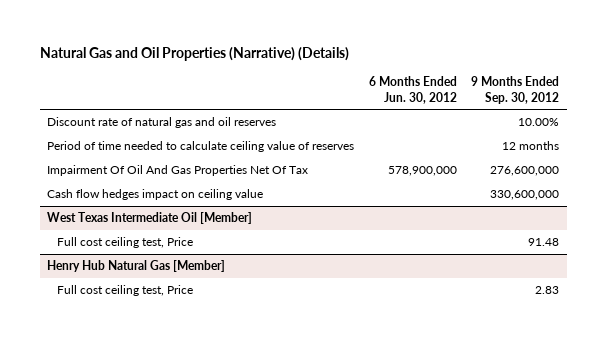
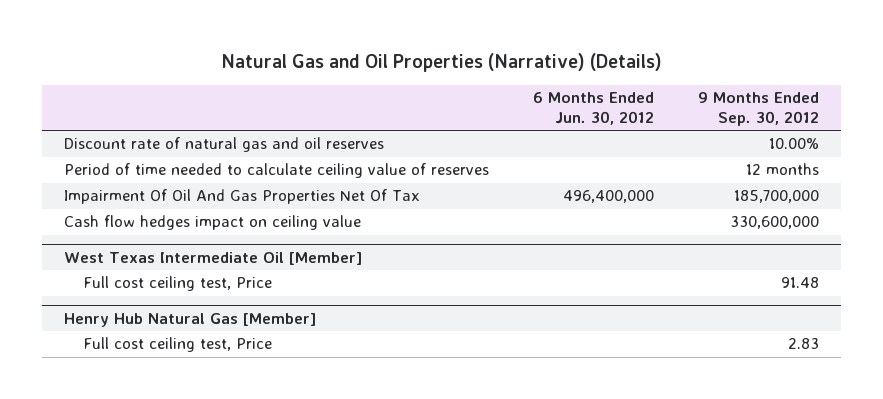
[387,166,457,177] 578,900,000 -> [563,190,655,204] 496,400,000
[490,166,560,177] 276,600,000 -> [734,190,820,204] 185,700,000

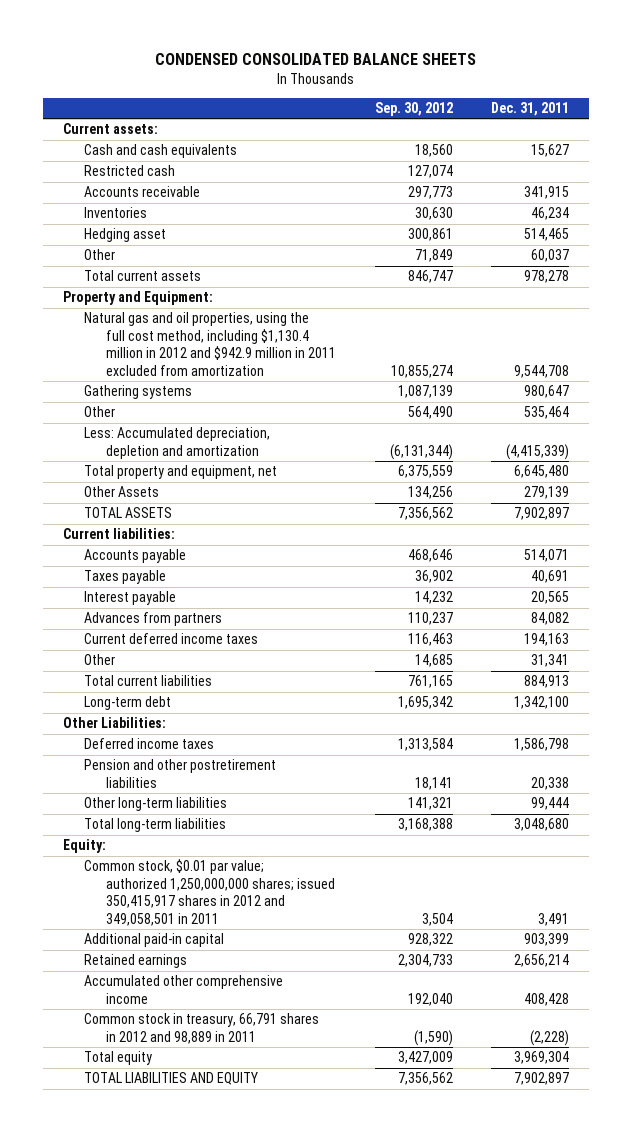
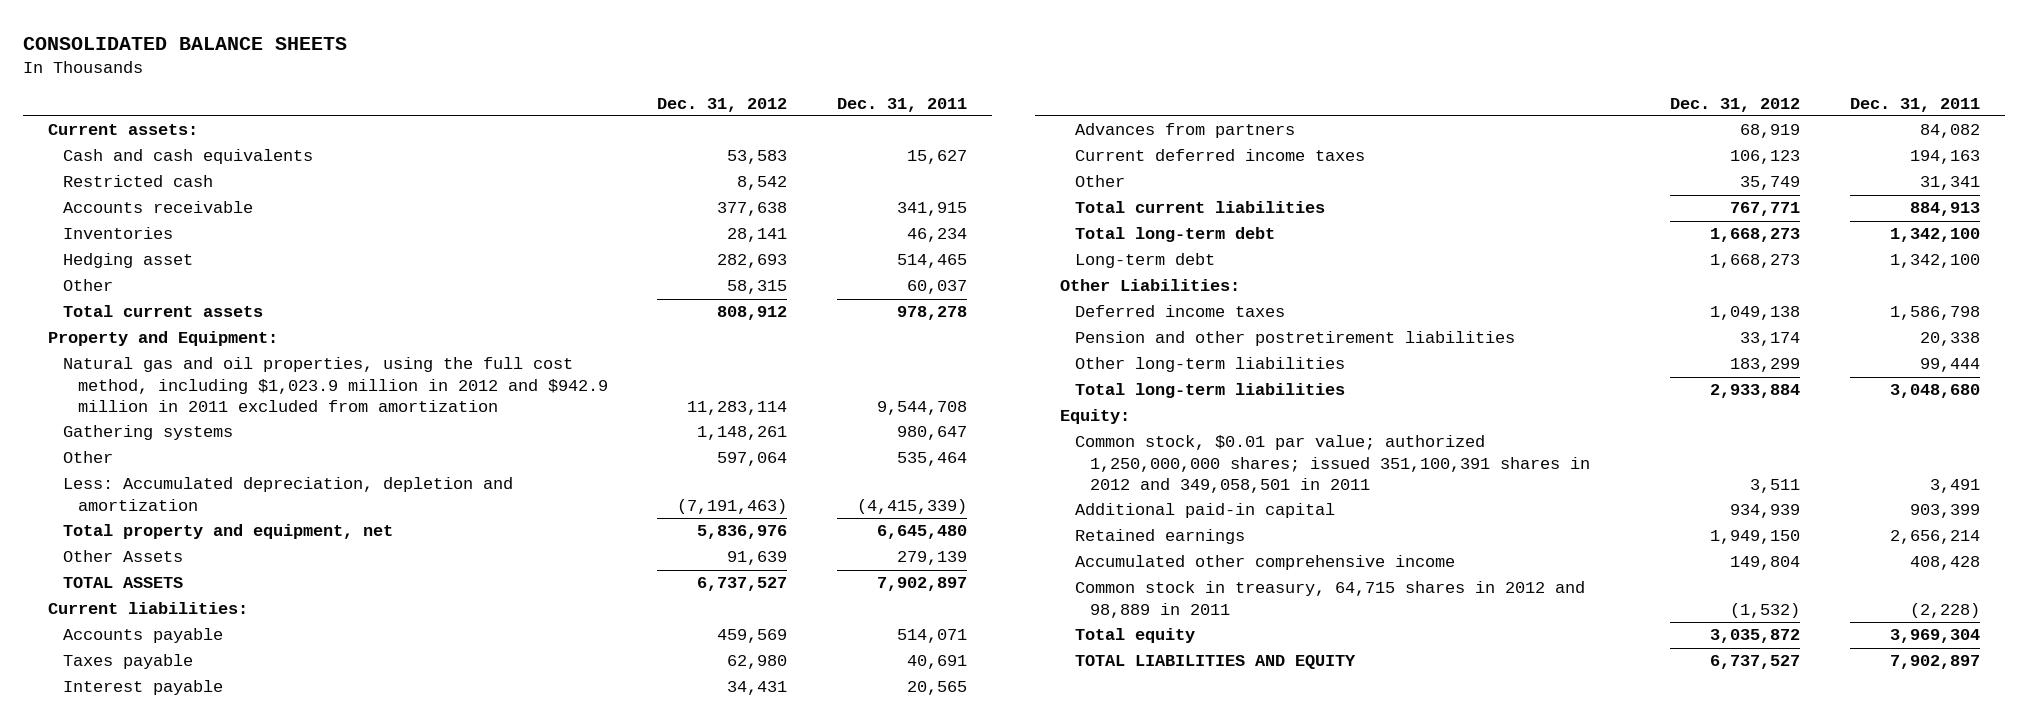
[154,52,476,65] CONDENSED CONSOLIDATED BALANCE SHEETS -> [22,36,347,50] CONSOLIDATED BALANCE SHEETS
[374,101,453,116] Sep. 30, 2012 -> none
none -> [657,97,788,112] Dec. 31, 2012
[84,312,337,376] Natural gas and oil properties, using the full cost method, including $1,130.4 million in 2012 and $942.9 million in 2011 excluded from amortization -> [62,357,608,412] Natural gas and oil properties, using the full cost method, including $1,023.9 million in 2012 and $942.9 million in 2011 excluded from amortization
none -> [1075,227,1276,243] Total long-term debt
[84,859,336,926] Common stock, $0.01 par value; authorized 1,250,000,000 shares; issued 350,415,917 shares in 2012 and 349,058,501 in 2011 -> [1075,435,1590,493] Common stock, $0.01 par value; authorized 1,250,000,000 shares; issued 351,100,391 shares in 2012 and 349,058,501 in 2011
[84,1013,320,1044] Common stock in treasury, 66,791 shares in 2012 and 98,889 in 2011 -> [1075,581,1586,618] Common stock in treasury, 64,715 shares in 2012 and 98,889 in 2011

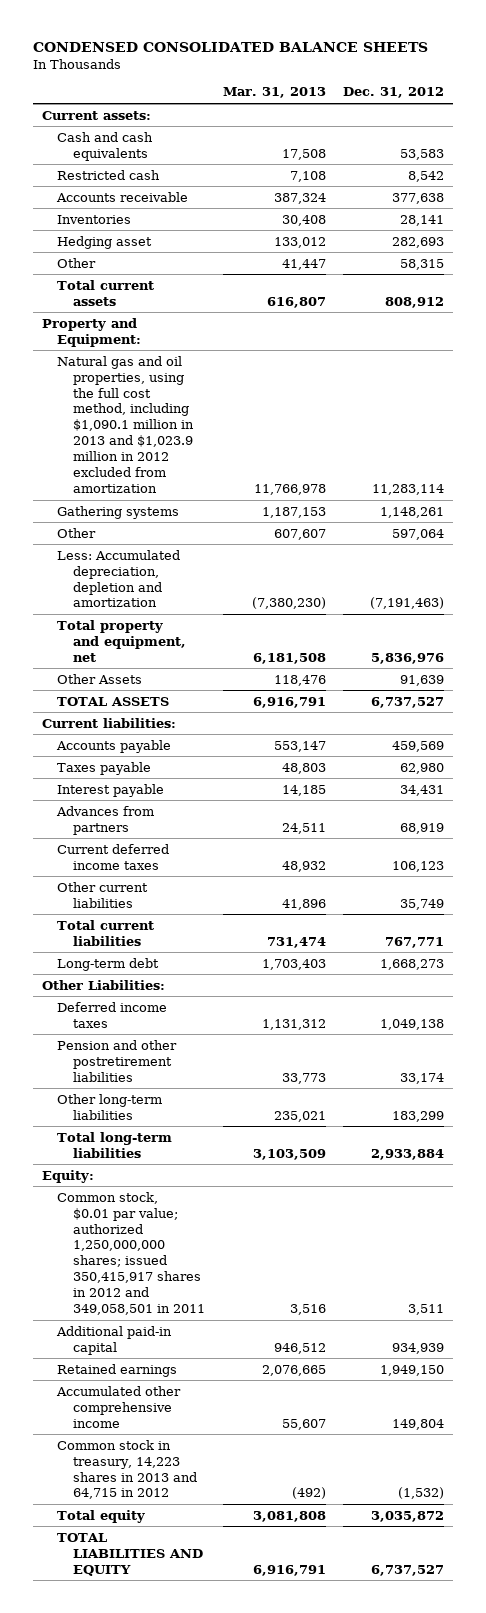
[22,36,347,50] CONSOLIDATED BALANCE SHEETS -> [32,41,428,52] CONDENSED CONSOLIDATED BALANCE SHEETS
[837,97,968,112] Dec. 31, 2011 -> none
none -> [222,87,326,99] Mar. 31, 2013
[62,357,608,412] Natural gas and oil properties, using the full cost method, including $1,023.9 million in 2012 and $942.9 million in 2011 excluded from amortization -> [57,355,195,494] Natural gas and oil properties, using the full cost method, including $1,090.1 million in 2013 and $1,023.9 million in 2012 excluded from amortization
[1075,175,1126,188] Other -> [57,881,149,908] Other current liabilities
[1075,227,1276,243] Total long-term debt -> none
[1075,435,1590,493] Common stock, $0.01 par value; authorized 1,250,000,000 shares; issued 351,100,391 shares in 2012 and 349,058,501 in 2011 -> [57,1191,206,1316] Common stock, $0.01 par value; authorized 1,250,000,000 shares; issued 350,415,917 shares in 2012 and 349,058,501 in 2011
[1075,581,1586,618] Common stock in treasury, 64,715 shares in 2012 and 98,889 in 2011 -> [57,1439,198,1500] Common stock in treasury, 14,223 shares in 2013 and 64,715 in 2012

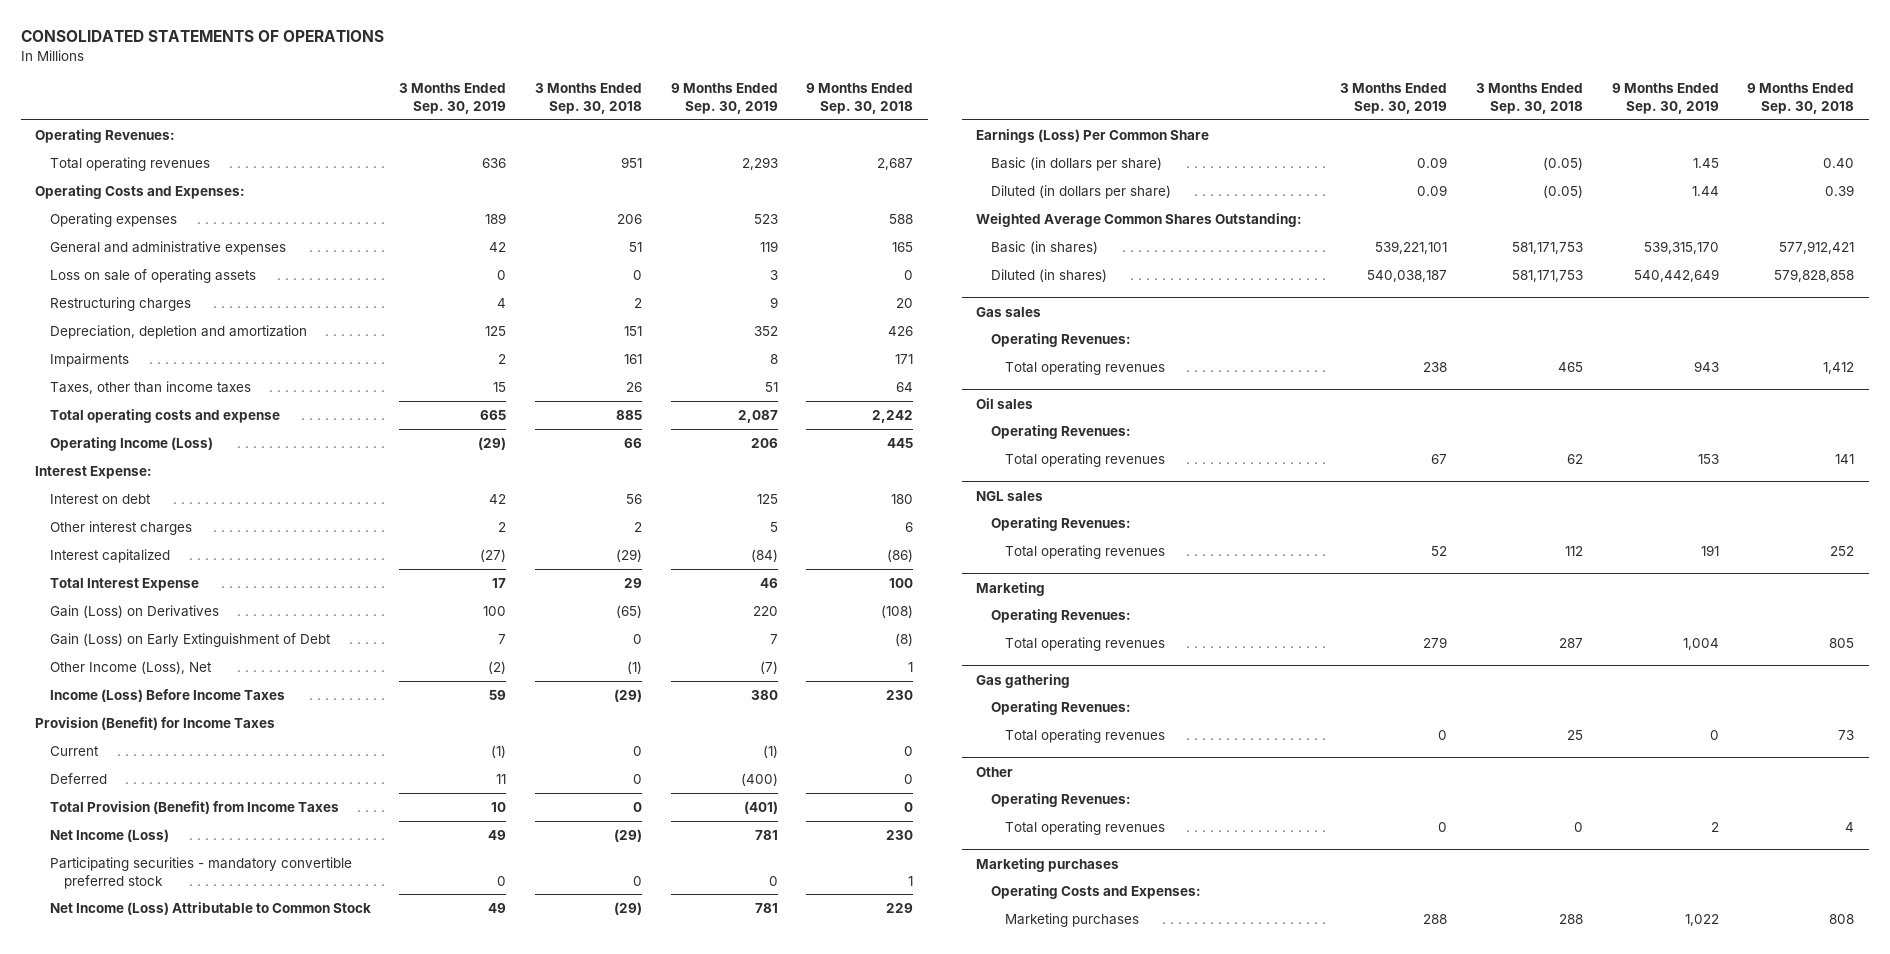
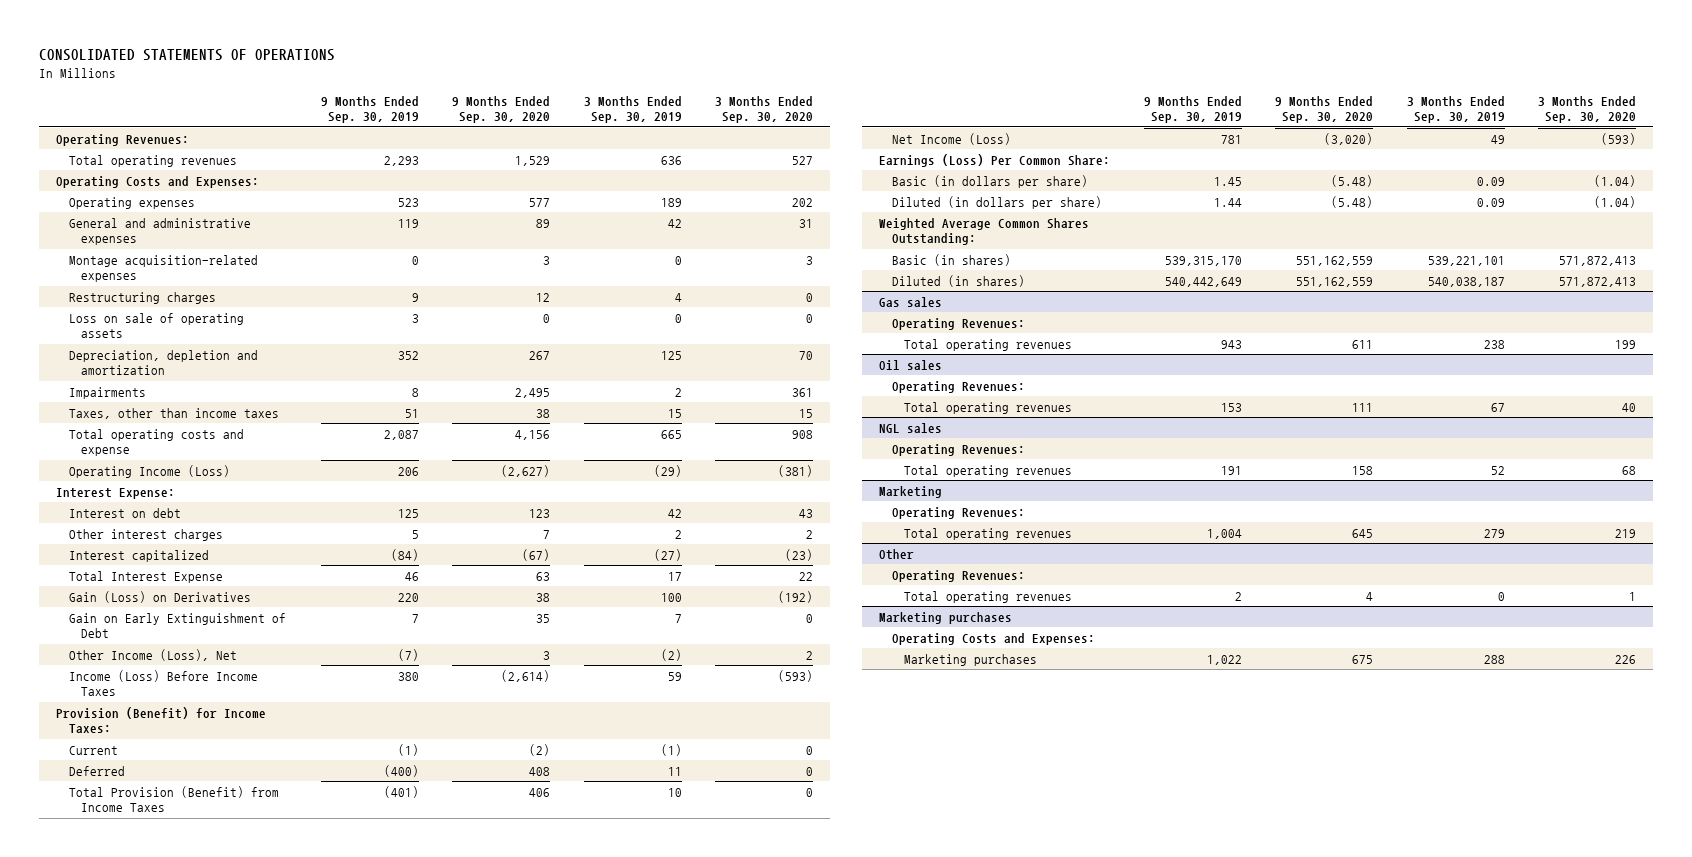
[535,83,643,115] 3 Months Ended Sep. 30, 2018 -> none
[806,83,914,115] 9 Months Ended Sep. 30, 2018 -> none
none -> [452,95,551,124] 9 Months Ended Sep. 30, 2020
none -> [715,95,814,124] 3 Months Ended Sep. 30, 2020
none -> [68,254,258,283] Montage acquisition-related expenses
[49,268,256,283] Loss on sale of operating assets -> [68,312,244,339] Loss on sale of operating assets
[49,632,331,647] Gain (Loss) on Early Extinguishment of Debt -> [68,612,286,639] Gain on Early Extinguishment of Debt
[35,716,276,730] Provision (Benefit) for Income Taxes -> [56,706,267,734] Provision (Benefit) for Income Taxes:
[49,856,352,889] Participating securities - mandatory convertible preferred stock -> none
[49,901,371,915] Net Income (Loss) Attributable to Common Stock -> none
[976,128,1210,143] Earnings (Loss) Per Common Share -> [879,153,1111,167] Earnings (Loss) Per Common Share:
[976,673,1071,688] Gas gathering -> none
[990,700,1131,715] Operating Revenues: -> none
[1004,728,1165,743] Total operating revenues -> none

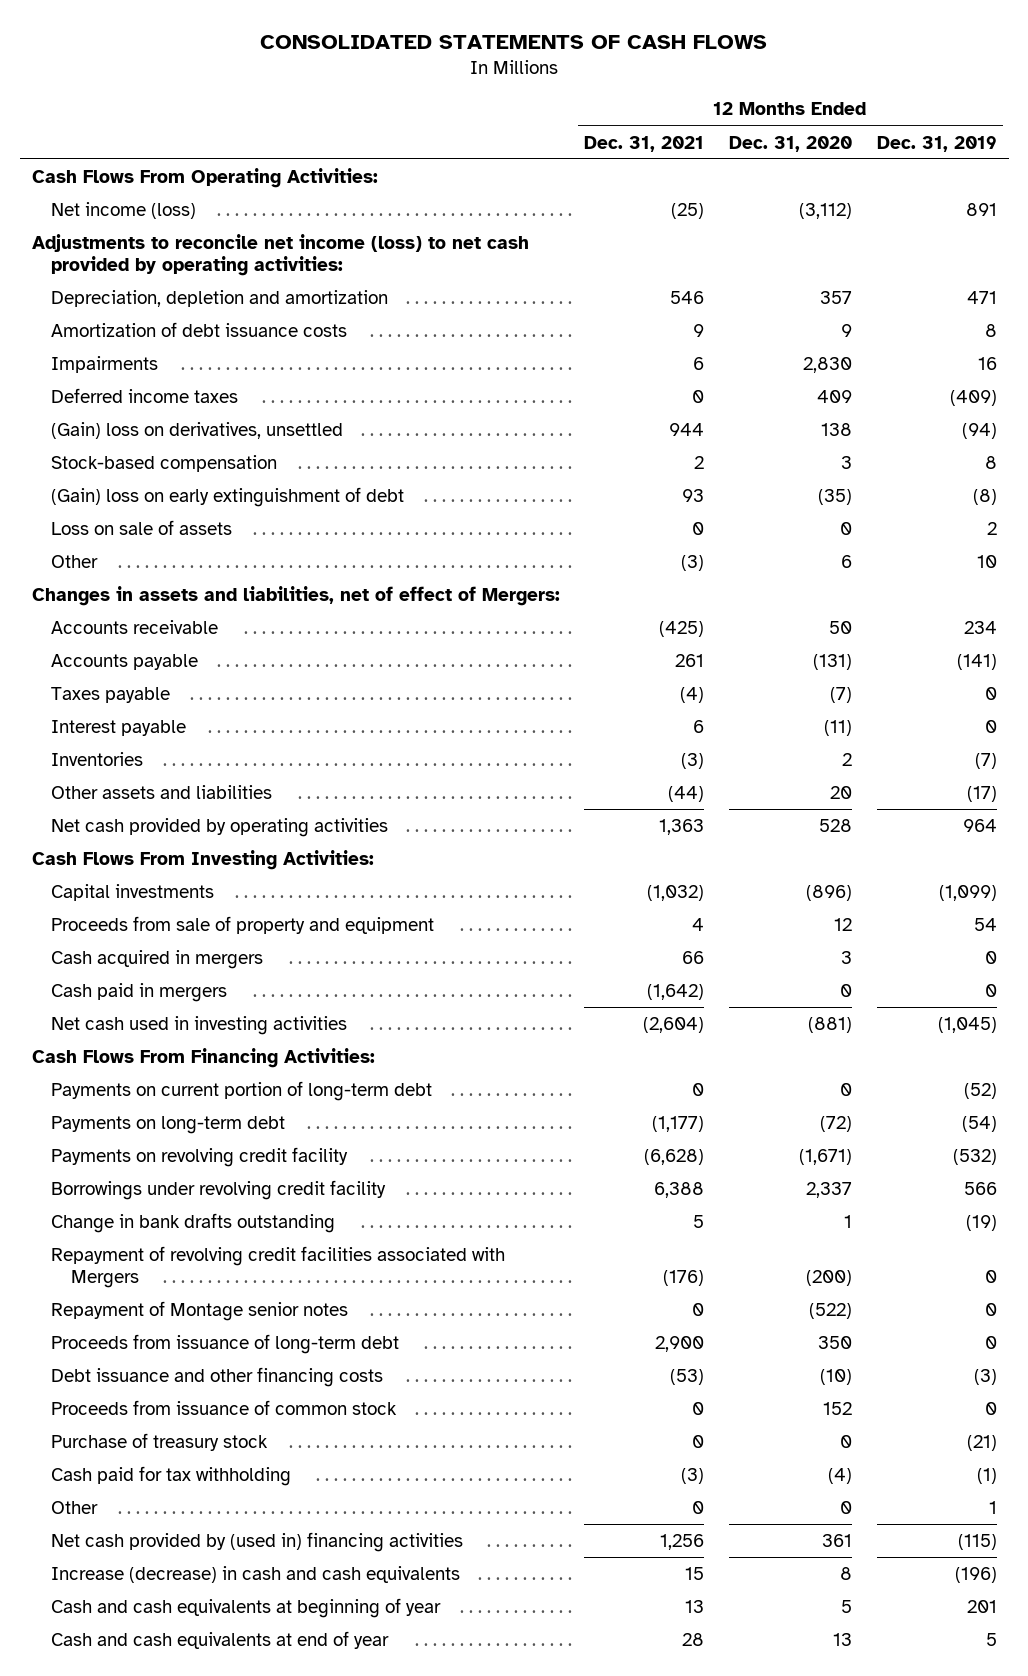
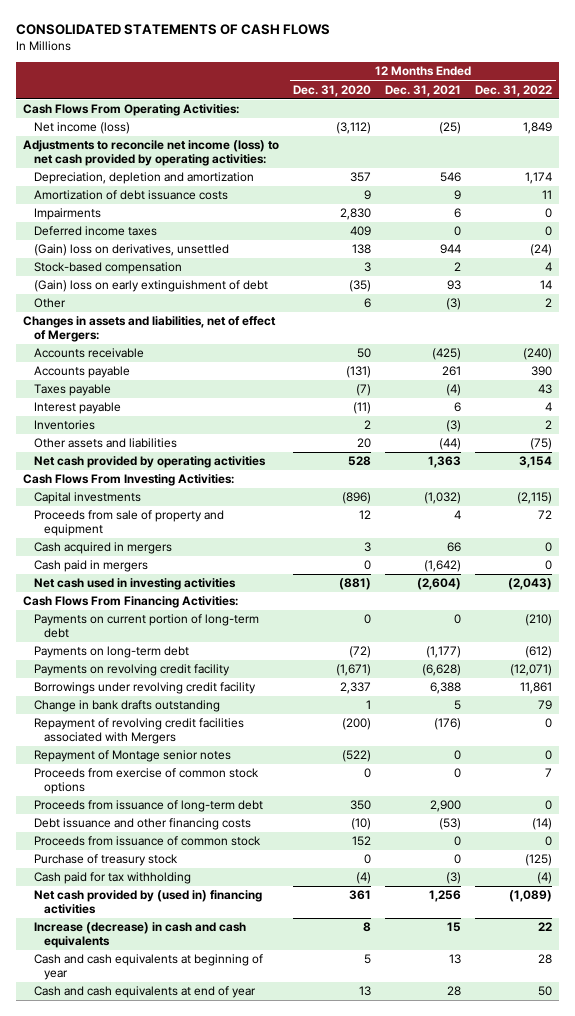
[876,135,997,152] Dec. 31, 2019 -> none
none -> [475,84,553,97] Dec. 31, 2022
[51,519,233,535] Loss on sale of assets -> none
none -> [33,768,259,795] Proceeds from exercise of common stock options
[51,1500,99,1514] Other -> none

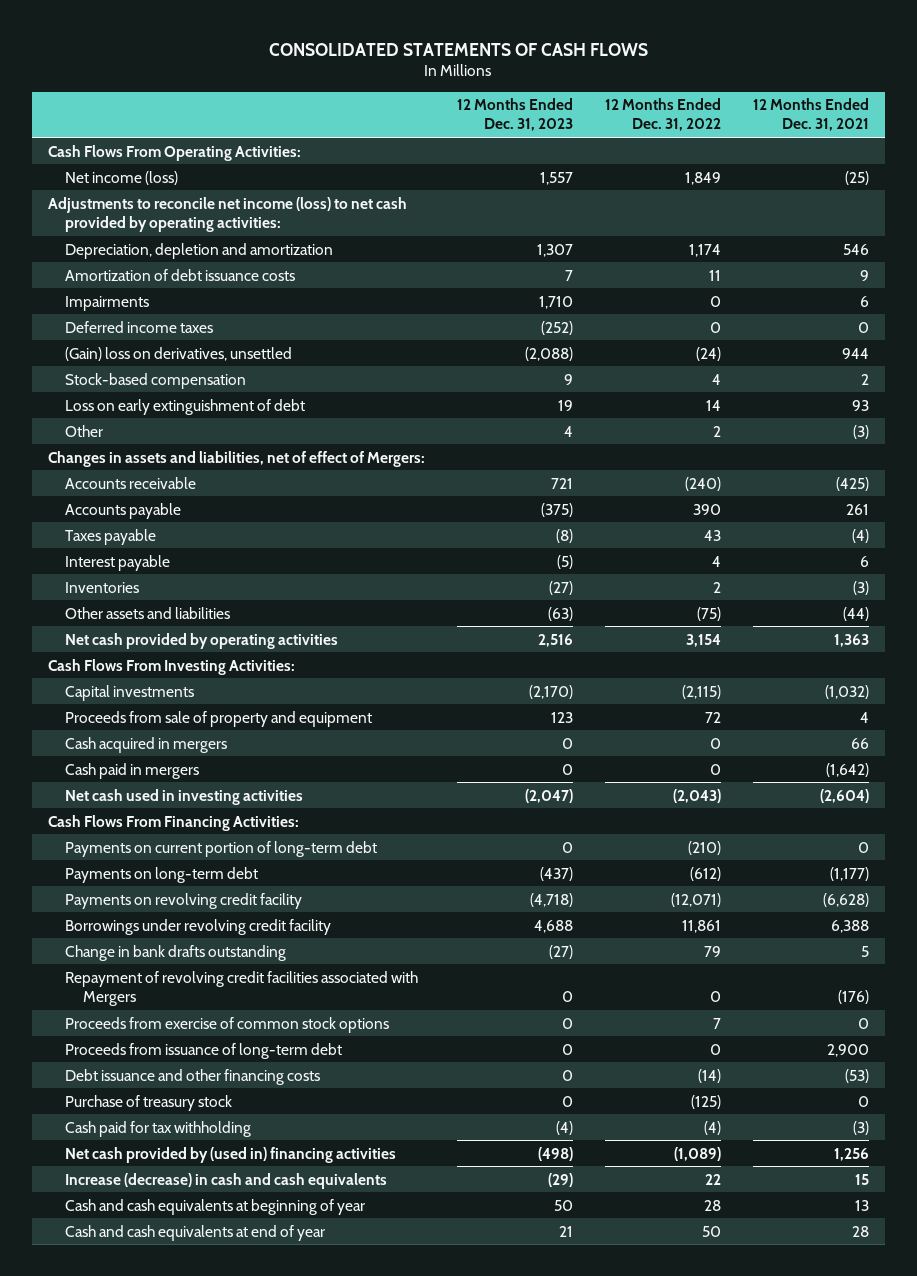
[293,84,372,97] Dec. 31, 2020 -> none
none -> [456,98,573,132] 12 Months Ended Dec. 31, 2023
[33,280,268,293] (Gain) loss on early extinguishment of debt -> [65,398,306,415] Loss on early extinguishment of debt
[33,750,231,763] Repayment of Montage senior notes -> none
[33,836,261,847] Proceeds from issuance of common stock -> none

